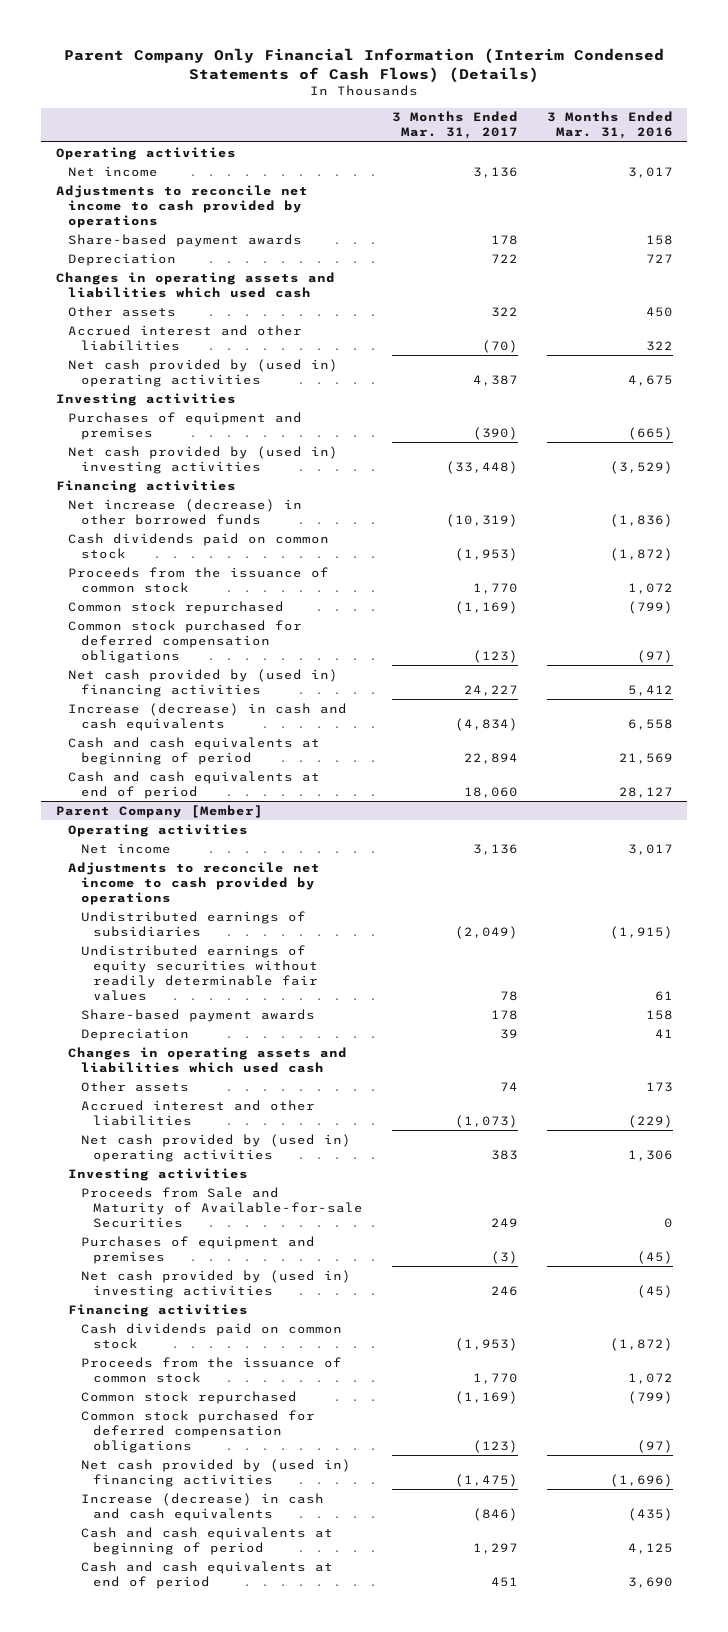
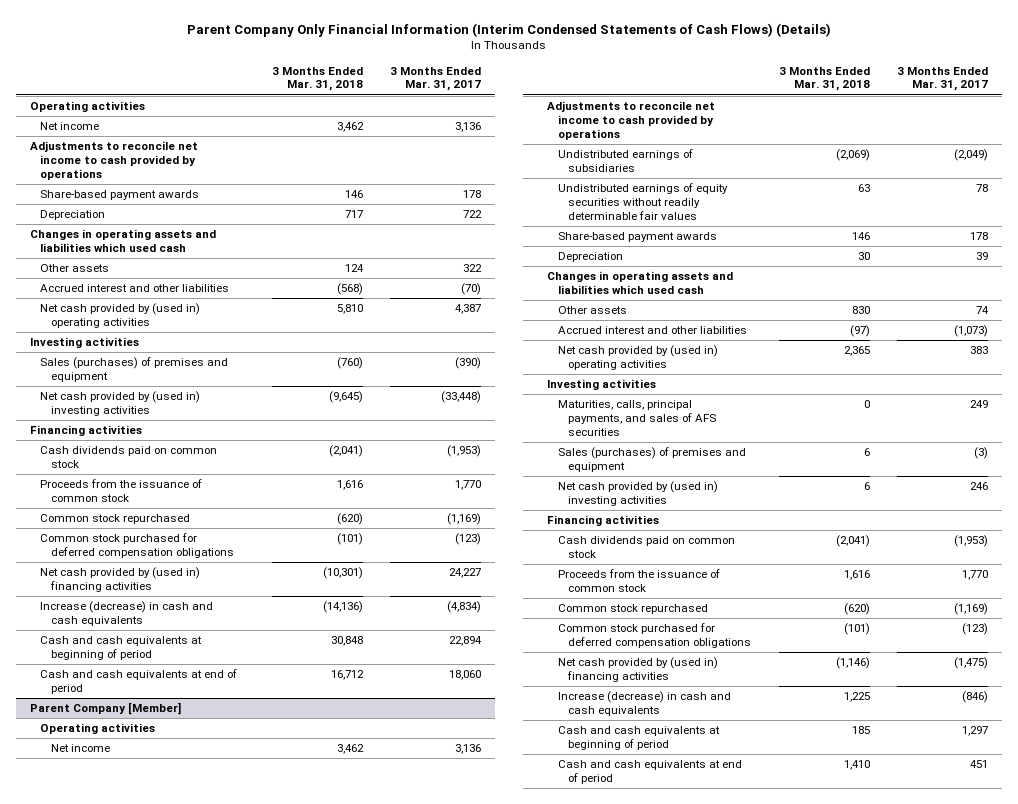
[546,111,673,140] 3 Months Ended Mar. 31, 2016 -> none
none -> [271,66,363,92] 3 Months Ended Mar. 31, 2018
[68,411,303,440] Purchases of equipment and premises -> [40,357,229,382] Sales (purchases) of premises and equipment
[68,498,303,525] Net increase (decrease) in other borrowed funds -> none
[80,1186,364,1228] Proceeds from Sale and Maturity of Available-for-sale Securities -> [557,400,716,436] Maturities, calls, principal payments, and sales of AFS securities
[80,1235,315,1264] Purchases of equipment and premises -> [557,447,746,472] Sales (purchases) of premises and equipment

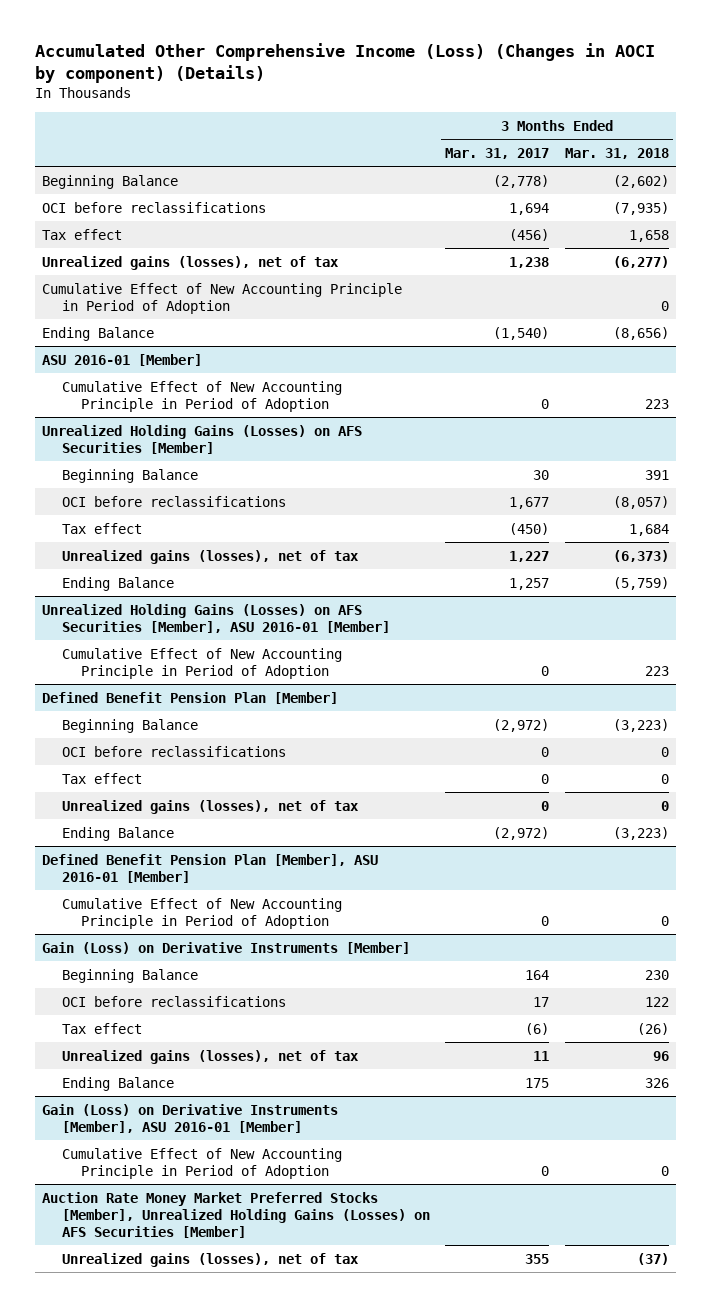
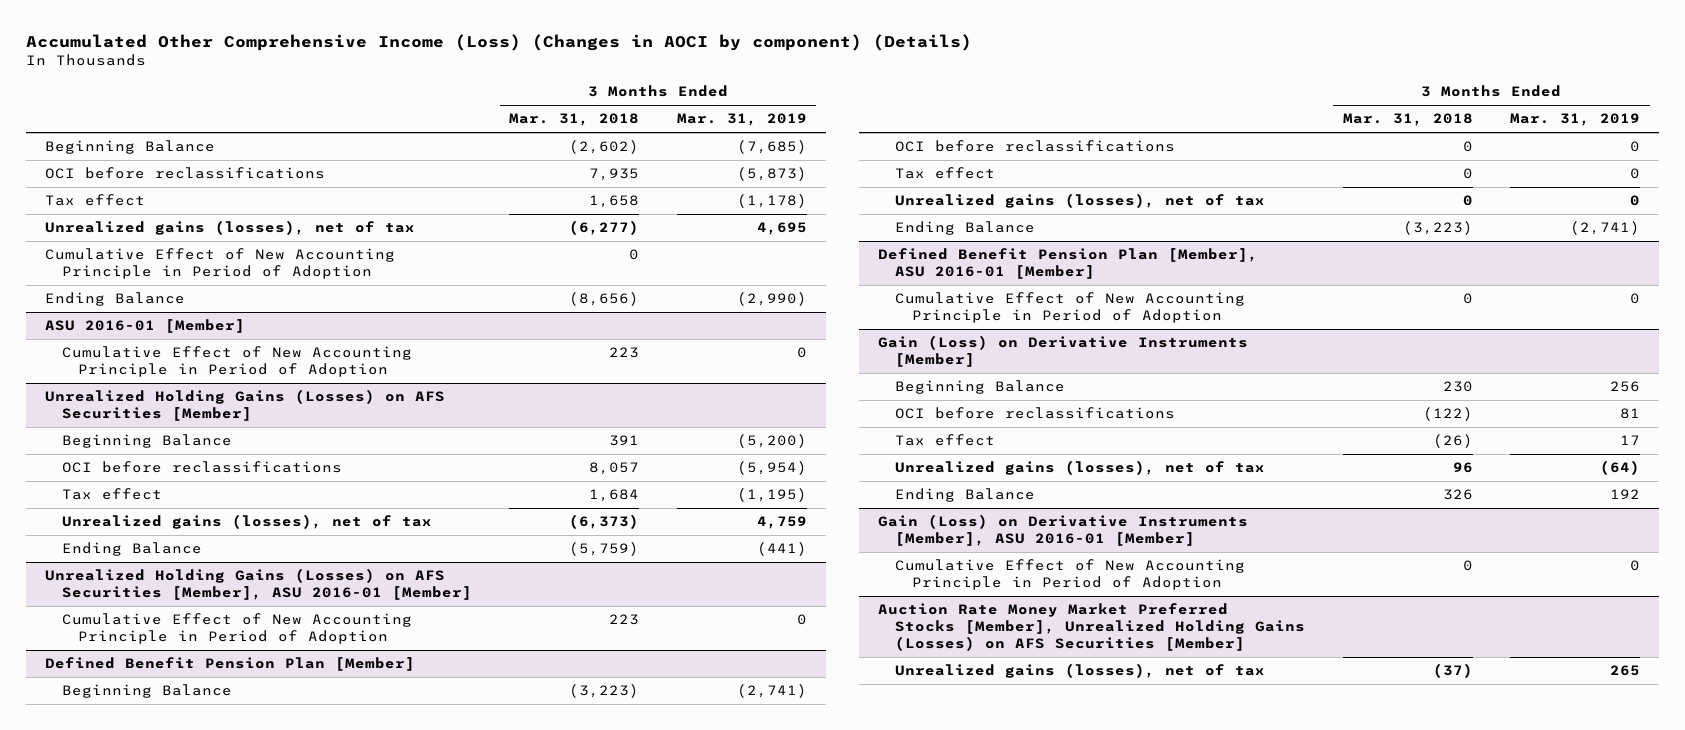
[445,148,550,160] Mar. 31, 2017 -> none
none -> [677,113,808,127] Mar. 31, 2019
[612,201,669,215] (7,935) -> [589,168,640,182] 7,935
[612,495,669,509] (8,057) -> [589,462,640,476] 8,057
[644,996,669,1007] 122 -> [1422,407,1473,422] (122)

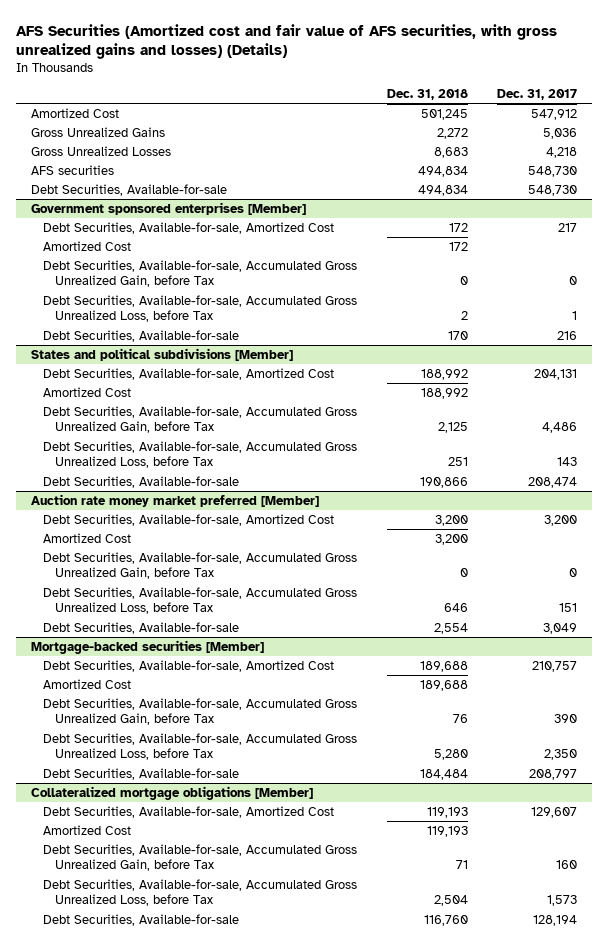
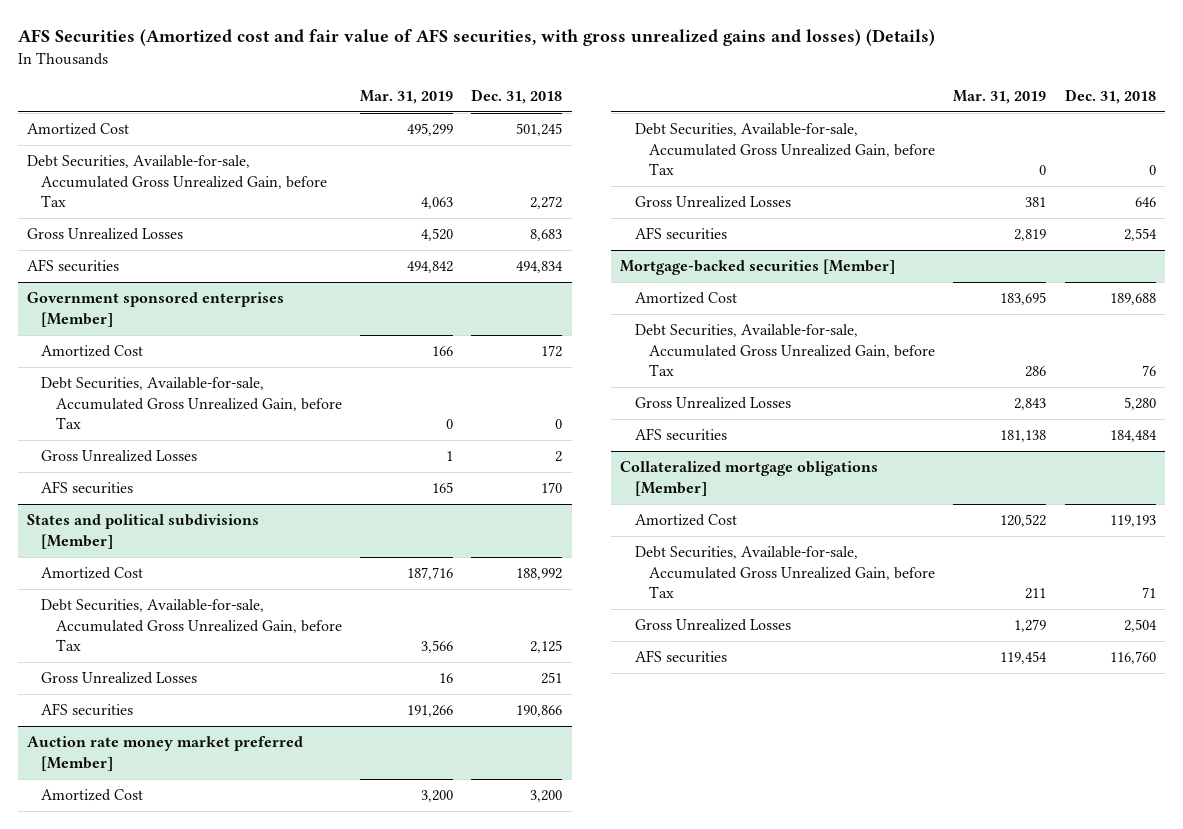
[497,88,578,100] Dec. 31, 2017 -> none
none -> [360,89,454,104] Mar. 31, 2019
[31,126,166,137] Gross Unrealized Gains -> [26,155,328,208] Debt Securities, Available-for-sale, Accumulated Gross Unrealized Gain, before Tax
[31,183,228,196] Debt Securities, Available-for-sale -> none
[42,221,334,234] Debt Securities, Available-for-sale, Amortized Cost -> none
[42,294,357,323] Debt Securities, Available-for-sale, Accumulated Gross Unrealized Loss, before Tax -> [41,450,198,463] Gross Unrealized Losses
[42,329,239,342] Debt Securities, Available-for-sale -> [41,481,134,495] AFS securities
[42,367,334,380] Debt Securities, Available-for-sale, Amortized Cost -> none
[42,440,357,469] Debt Securities, Available-for-sale, Accumulated Gross Unrealized Loss, before Tax -> [41,672,198,685] Gross Unrealized Losses
[42,475,239,488] Debt Securities, Available-for-sale -> [41,703,134,717] AFS securities
[42,513,334,526] Debt Securities, Available-for-sale, Amortized Cost -> none
[42,586,357,615] Debt Securities, Available-for-sale, Accumulated Gross Unrealized Loss, before Tax -> [634,196,791,209] Gross Unrealized Losses
[42,621,239,634] Debt Securities, Available-for-sale -> [634,227,727,241] AFS securities
[42,659,334,672] Debt Securities, Available-for-sale, Amortized Cost -> none
[42,732,357,761] Debt Securities, Available-for-sale, Accumulated Gross Unrealized Loss, before Tax -> [634,397,791,410] Gross Unrealized Losses
[42,767,239,780] Debt Securities, Available-for-sale -> [634,428,727,442] AFS securities
[42,805,334,818] Debt Securities, Available-for-sale, Amortized Cost -> none
[42,878,357,907] Debt Securities, Available-for-sale, Accumulated Gross Unrealized Loss, before Tax -> [634,619,791,632] Gross Unrealized Losses
[42,913,239,926] Debt Securities, Available-for-sale -> [634,650,727,664] AFS securities

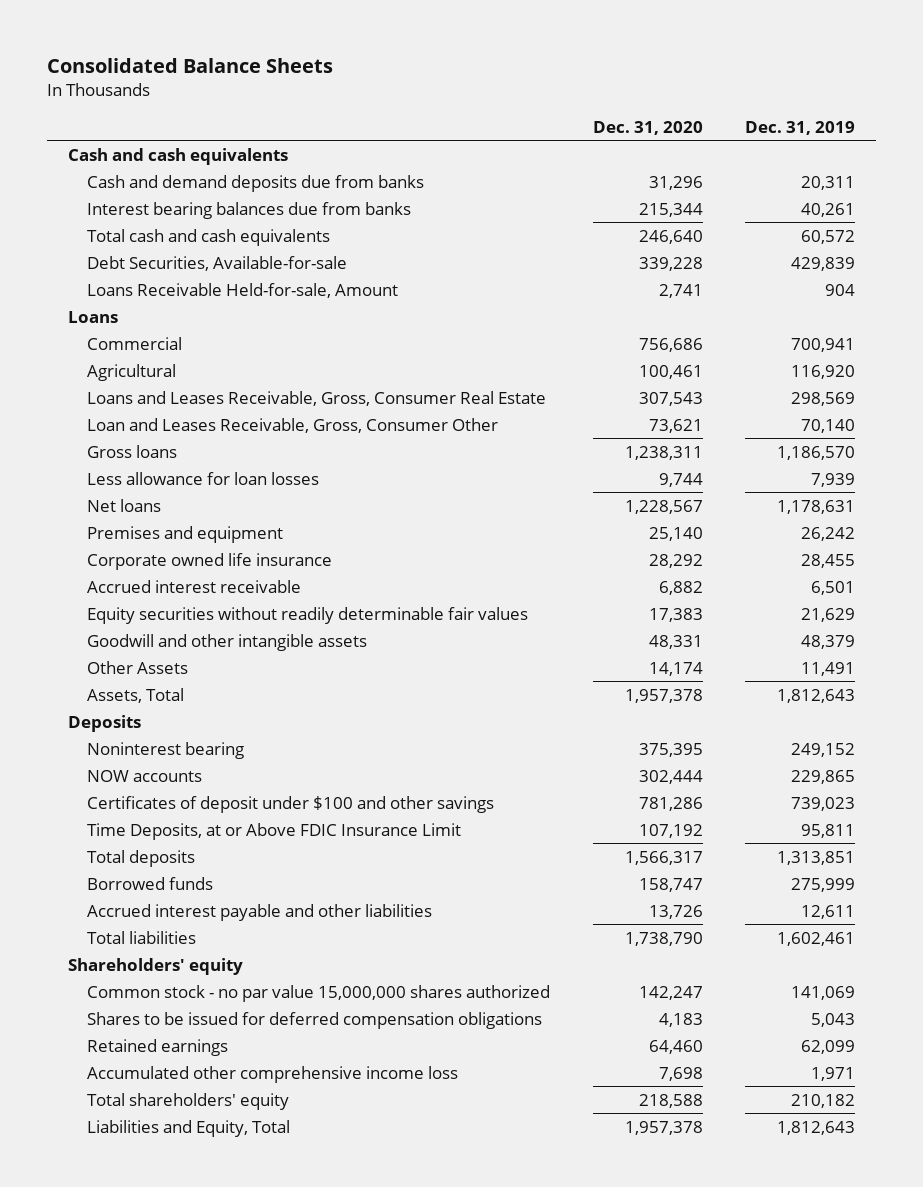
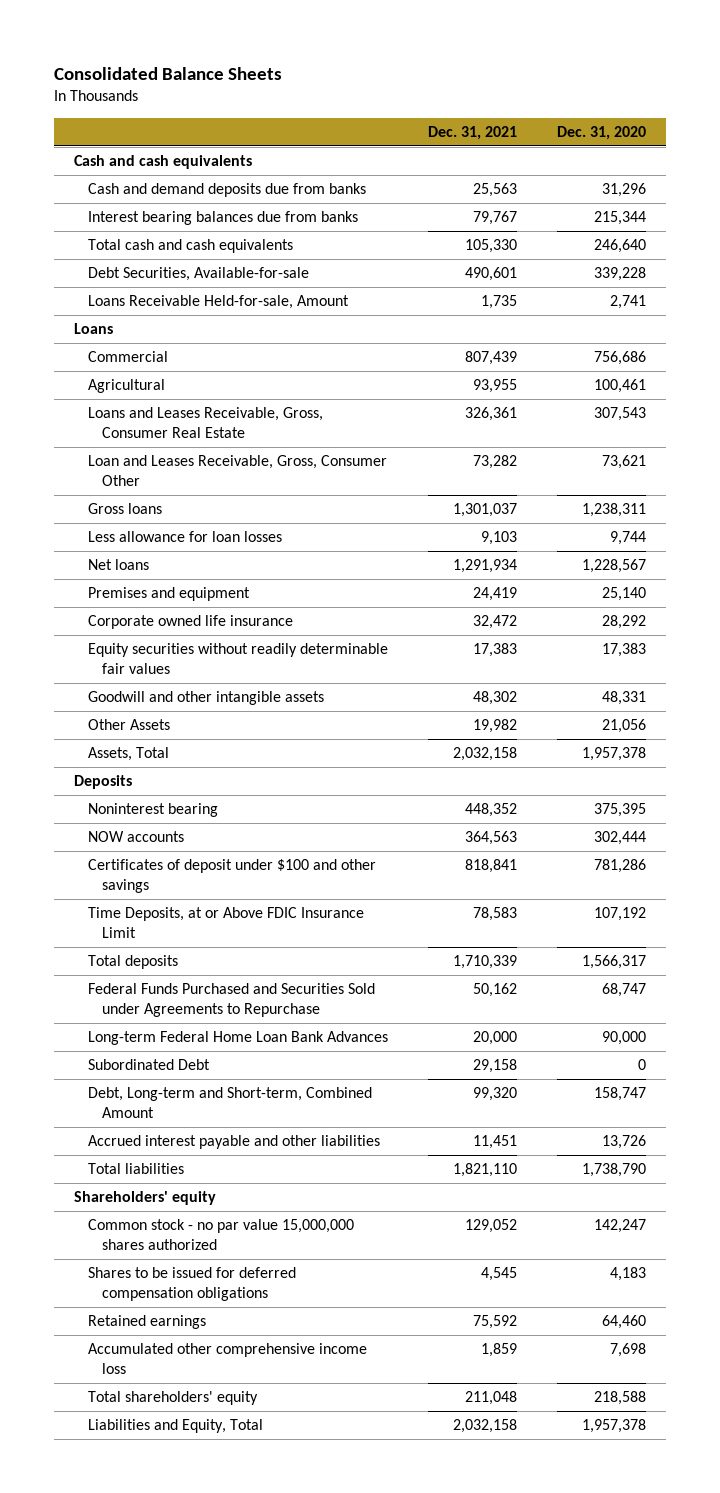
[745,120,856,135] Dec. 31, 2019 -> none
none -> [428,125,518,140] Dec. 31, 2021
[87,579,302,593] Accrued interest receivable -> none
[648,661,703,676] 14,174 -> [601,719,646,734] 21,056
none -> [88,983,376,1018] Federal Funds Purchased and Securities Sold under Agreements to Repurchase
none -> [88,1031,389,1046] Long-term Federal Home Loan Bank Advances
none -> [88,1059,211,1071] Subordinated Debt
[87,876,214,890] Borrowed funds -> [88,1087,373,1119] Debt, Long-term and Short-term, Combined Amount

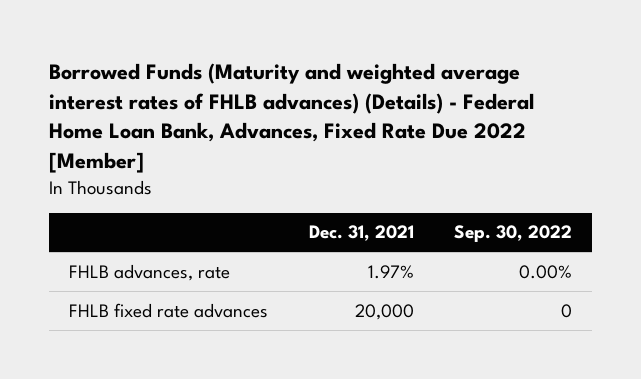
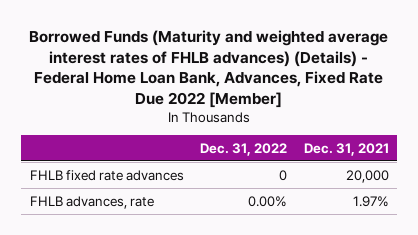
[453,225,572,243] Sep. 30, 2022 -> none
none -> [200,142,288,156] Dec. 31, 2022
[69,263,231,281] FHLB advances, rate -> [29,195,154,209] FHLB advances, rate

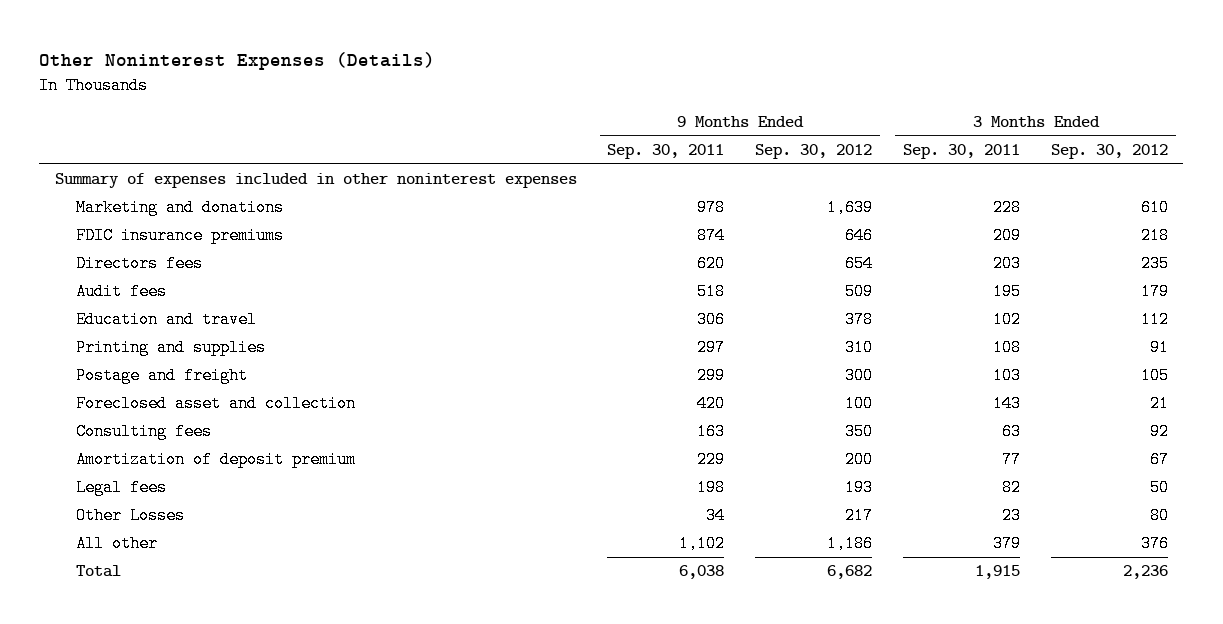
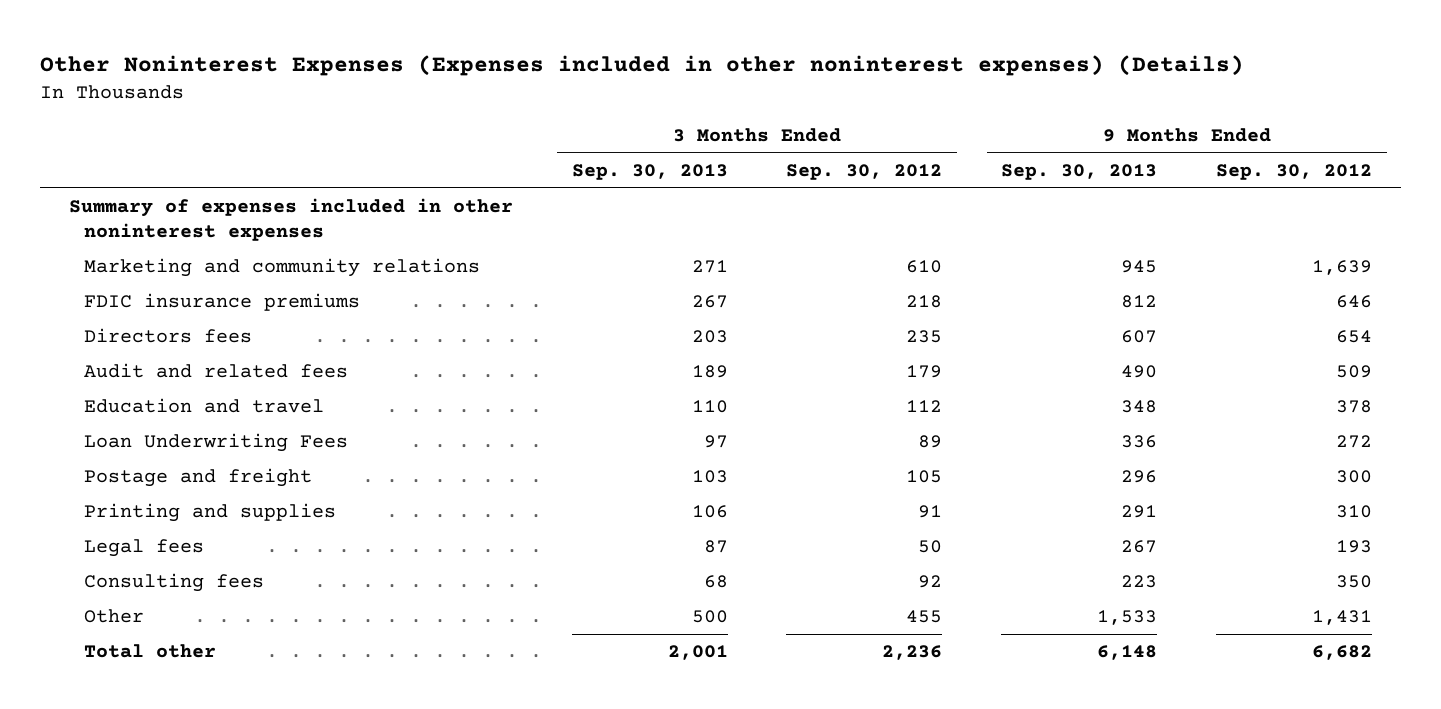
[39,52,436,71] Other Noninterest Expenses (Details) -> [39,54,1244,76] Other Noninterest Expenses (Expenses included in other noninterest expenses) (Details)
[607,143,725,159] Sep. 30, 2011 -> none
[903,143,1021,159] Sep. 30, 2011 -> none
none -> [571,164,728,181] Sep. 30, 2013
none -> [1001,164,1158,181] Sep. 30, 2013
[76,199,285,217] Marketing and donations -> [84,258,481,278] Marketing and community relations
[76,283,168,301] Audit fees -> [84,363,349,379] Audit and related fees
none -> [84,433,349,453] Loan Underwriting Fees
[76,395,357,413] Foreclosed asset and collection -> none
[76,451,357,469] Amortization of deposit premium -> none
[76,339,267,357] Printing and supplies -> [84,503,337,523] Printing and supplies
[76,507,186,525] Other Losses -> none
[76,423,213,441] Consulting fees -> [84,573,265,593] Consulting fees
[76,535,159,553] All other -> [84,609,145,624] Other
[827,535,874,553] 1,186 -> [1311,610,1372,626] 1,431
[1140,535,1169,553] 376 -> [906,610,943,624] 455
[76,565,122,578] Total -> [84,644,217,659] Total other

